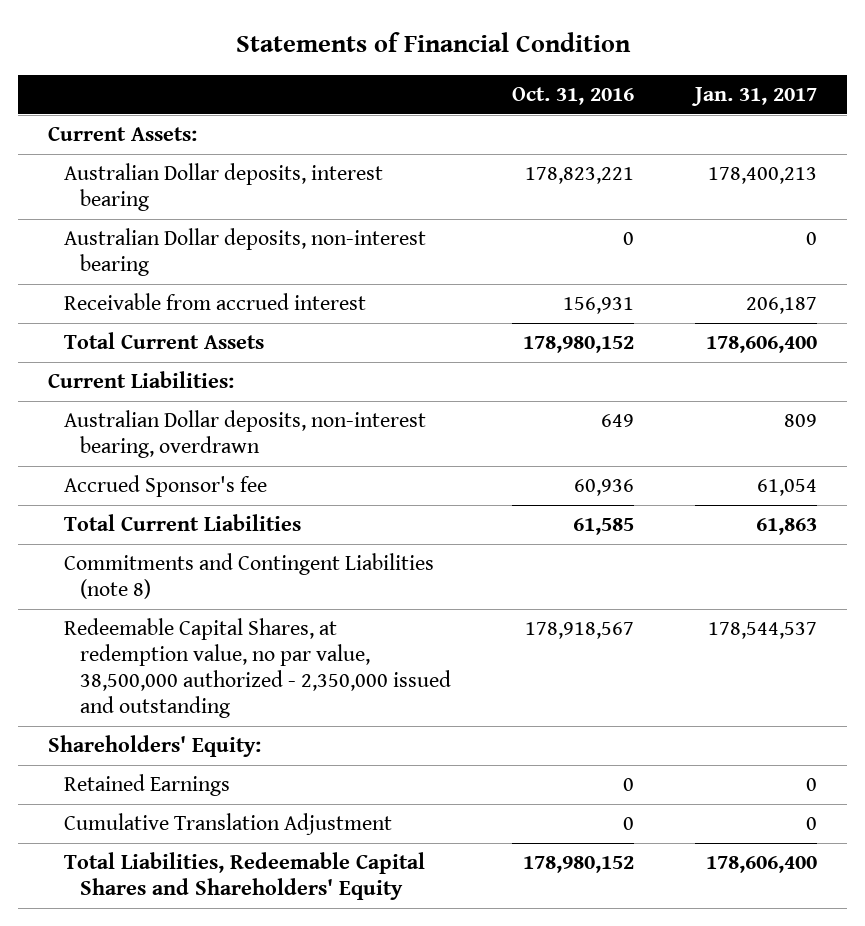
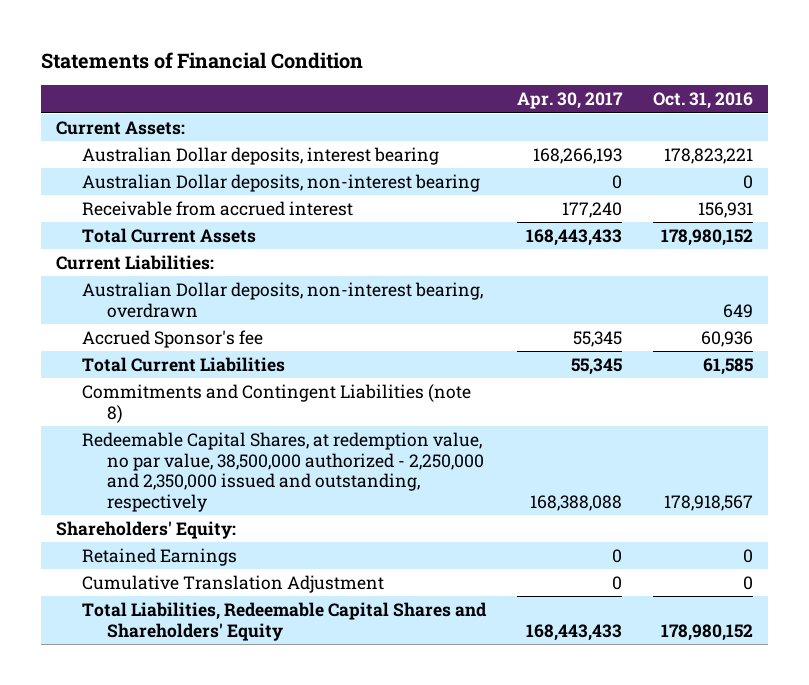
[690,87,817,107] Jan. 31, 2017 -> none
none -> [516,92,623,110] Apr. 30, 2017
[64,618,452,718] Redeemable Capital Shares, at redemption value, no par value, 38,500,000 authorized - 2,350,000 issued and outstanding -> [81,431,485,512] Redeemable Capital Shares, at redemption value, no par value, 38,500,000 authorized - 2,250,000 and 2,350,000 issued and outstanding, respectively

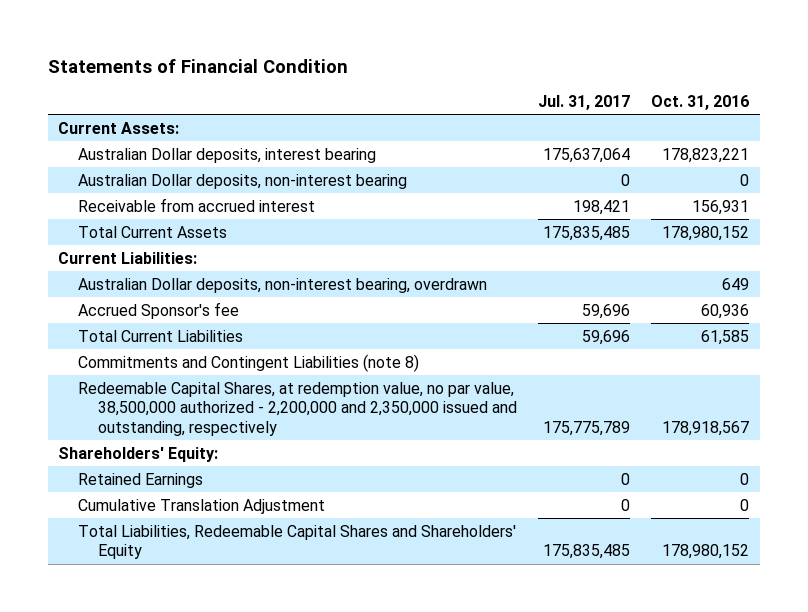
[516,92,623,110] Apr. 30, 2017 -> none
none -> [538,95,631,111] Jul. 31, 2017
[81,431,485,512] Redeemable Capital Shares, at redemption value, no par value, 38,500,000 authorized - 2,250,000 and 2,350,000 issued and outstanding, respectively -> [78,381,518,437] Redeemable Capital Shares, at redemption value, no par value, 38,500,000 authorized - 2,200,000 and 2,350,000 issued and outstanding, respectively

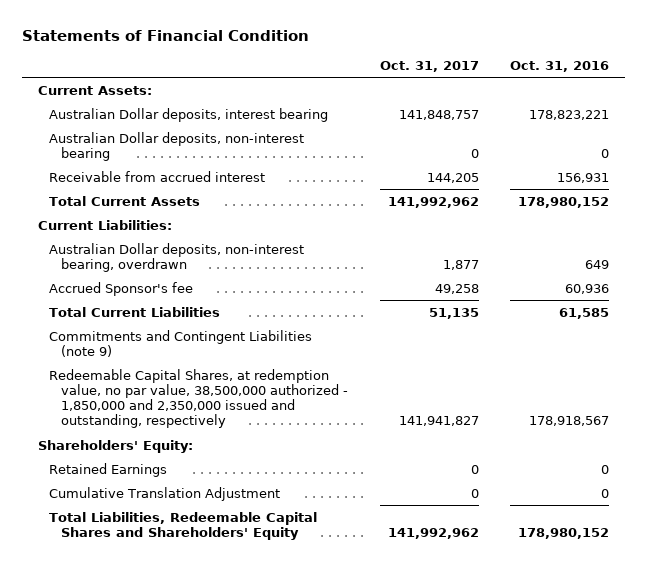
[538,95,631,111] Jul. 31, 2017 -> none
none -> [379,60,479,72] Oct. 31, 2017
[78,353,420,372] Commitments and Contingent Liabilities (note 8) -> [49,329,313,357] Commitments and Contingent Liabilities (note 9)
[78,381,518,437] Redeemable Capital Shares, at redemption value, no par value, 38,500,000 authorized - 2,200,000 and 2,350,000 issued and outstanding, respectively -> [49,368,348,429] Redeemable Capital Shares, at redemption value, no par value, 38,500,000 authorized - 1,850,000 and 2,350,000 issued and outstanding, respectively

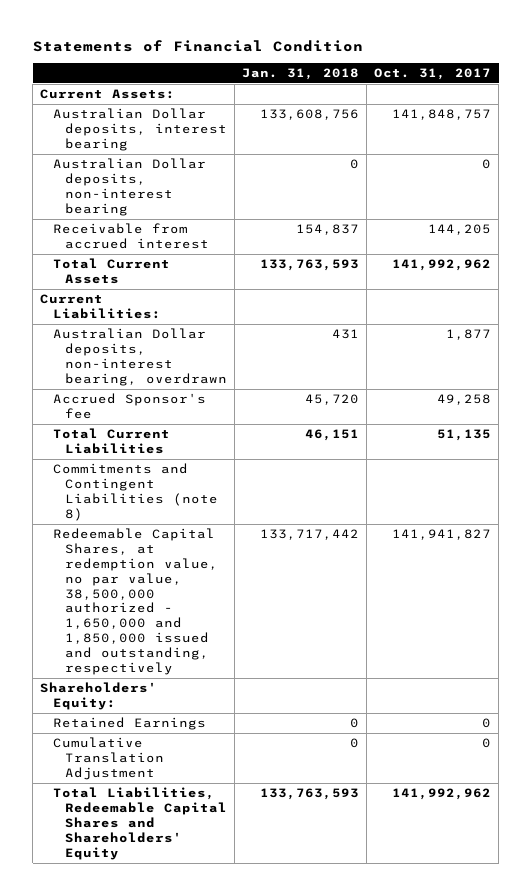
[510,60,610,72] Oct. 31, 2016 -> none
none -> [241,67,359,80] Jan. 31, 2018
[49,329,313,357] Commitments and Contingent Liabilities (note 9) -> [52,463,218,521] Commitments and Contingent Liabilities (note 8)
[49,368,348,429] Redeemable Capital Shares, at redemption value, no par value, 38,500,000 authorized - 1,850,000 and 2,350,000 issued and outstanding, respectively -> [52,528,218,675] Redeemable Capital Shares, at redemption value, no par value, 38,500,000 authorized - 1,650,000 and 1,850,000 issued and outstanding, respectively

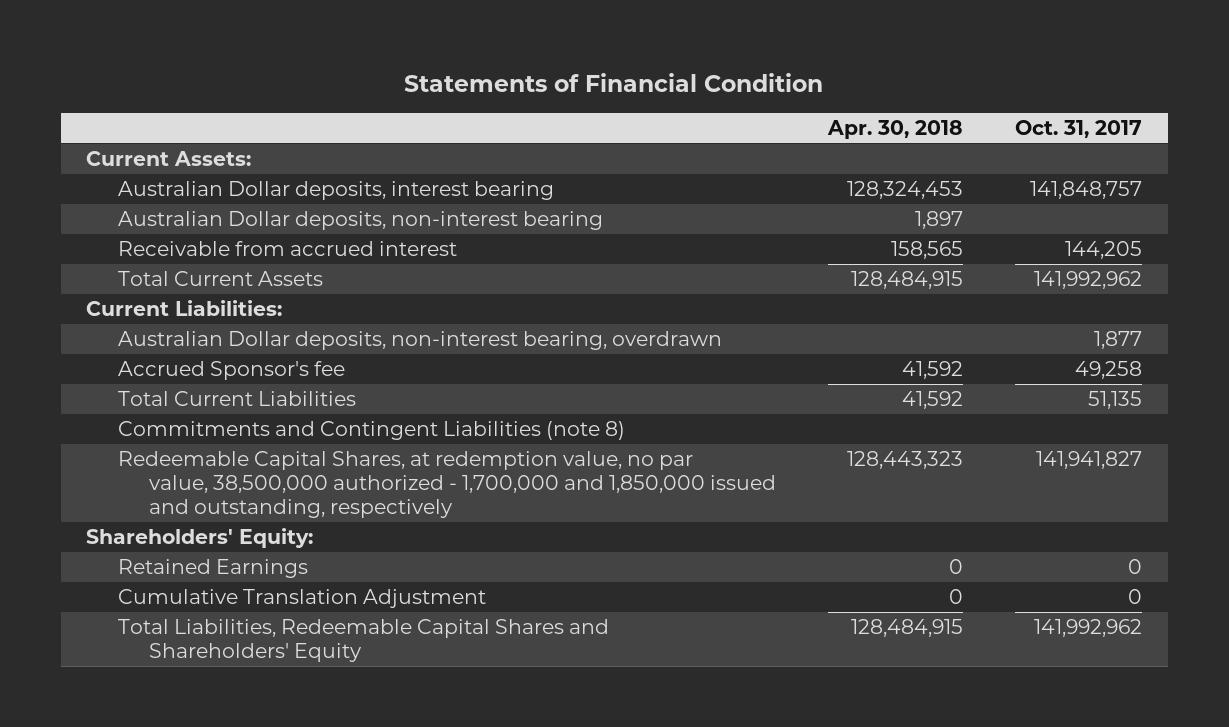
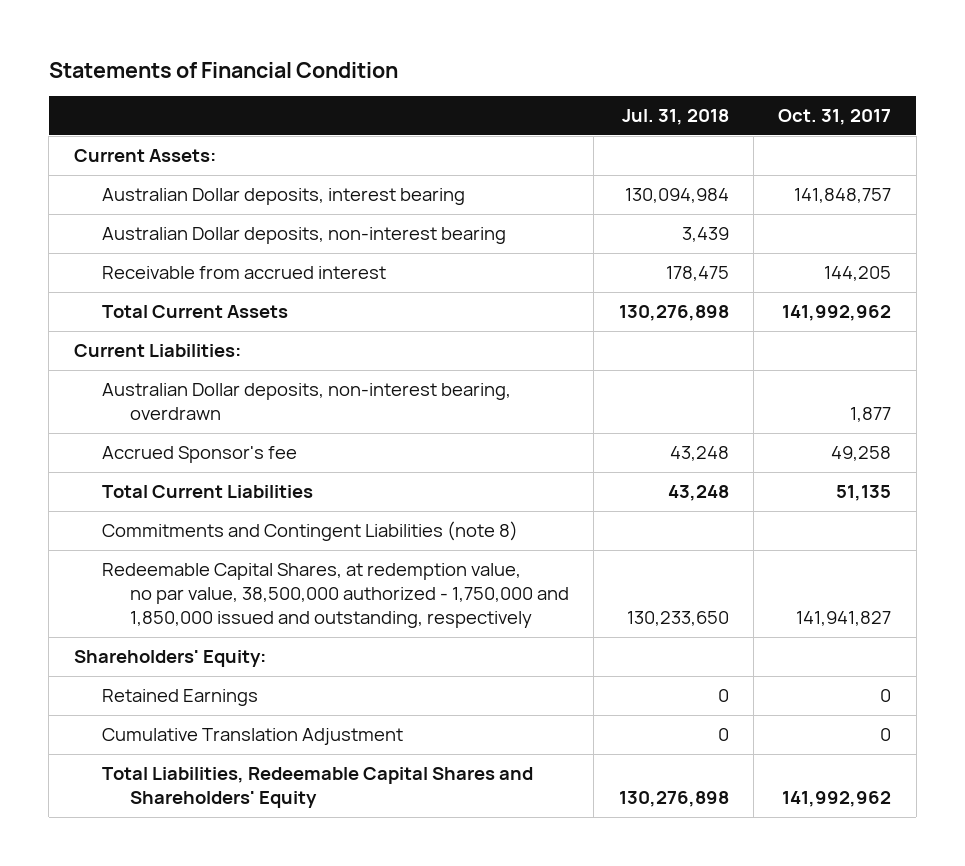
[827,119,964,139] Apr. 30, 2018 -> none
none -> [621,109,729,126] Jul. 31, 2018
[117,450,777,518] Redeemable Capital Shares, at redemption value, no par value, 38,500,000 authorized - 1,700,000 and 1,850,000 issued and outstanding, respectively -> [101,563,570,629] Redeemable Capital Shares, at redemption value, no par value, 38,500,000 authorized - 1,750,000 and 1,850,000 issued and outstanding, respectively

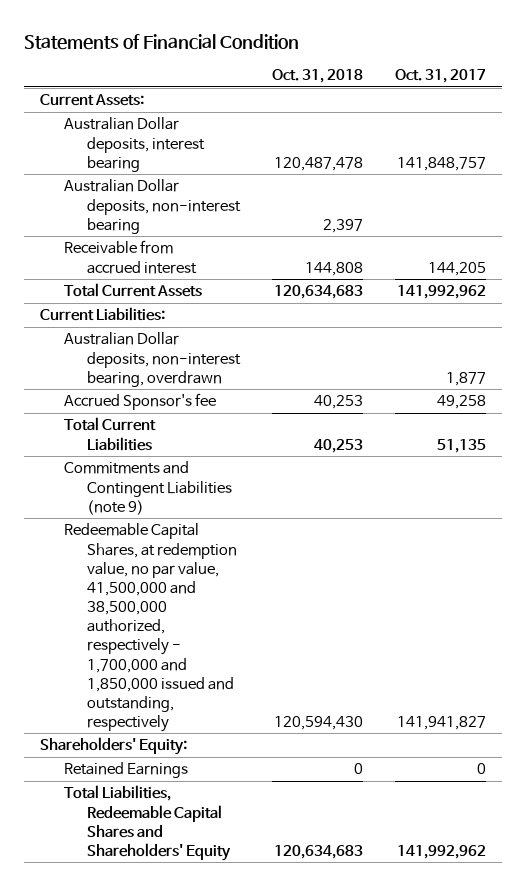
[621,109,729,126] Jul. 31, 2018 -> none
none -> [272,69,364,84] Oct. 31, 2018
[101,521,518,542] Commitments and Contingent Liabilities (note 8) -> [63,461,233,515] Commitments and Contingent Liabilities (note 9)
[101,563,570,629] Redeemable Capital Shares, at redemption value, no par value, 38,500,000 authorized - 1,750,000 and 1,850,000 issued and outstanding, respectively -> [63,523,238,733] Redeemable Capital Shares, at redemption value, no par value, 41,500,000 and 38,500,000 authorized, respectively - 1,700,000 and 1,850,000 issued and outstanding, respectively
[101,728,403,746] Cumulative Translation Adjustment -> none

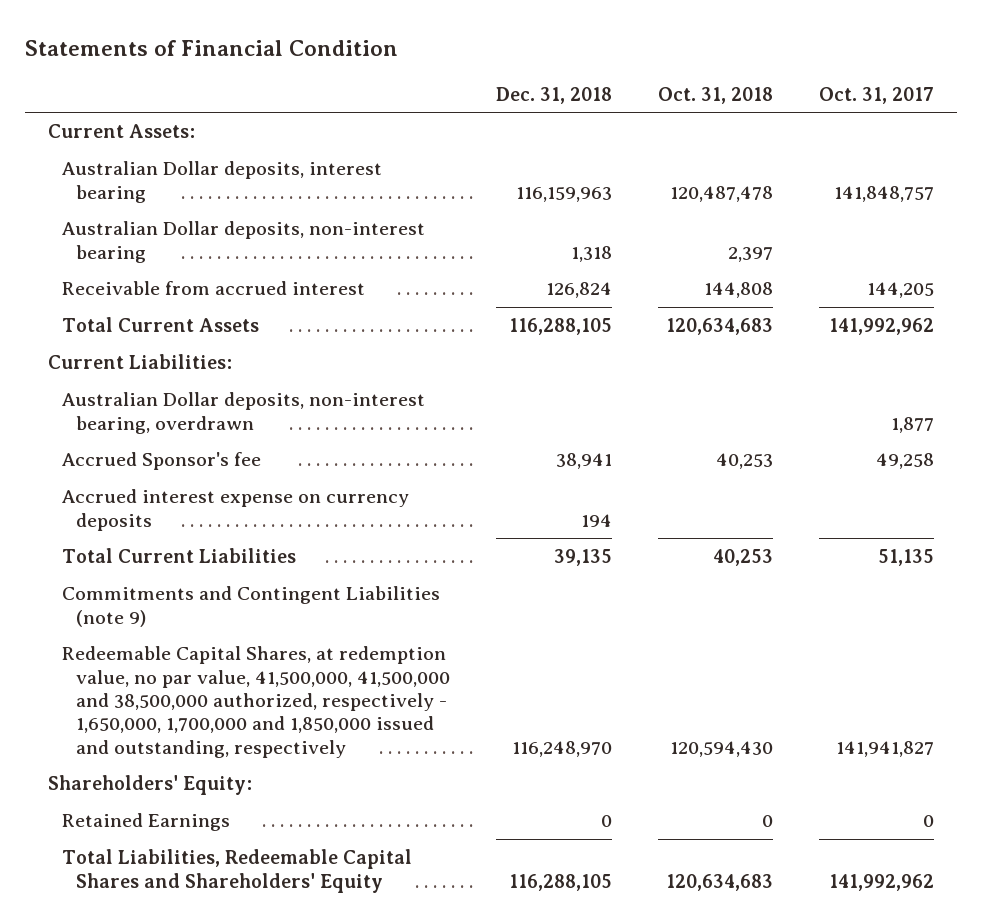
none -> [495,86,612,104] Dec. 31, 2018
none -> [62,489,410,531] Accrued interest expense on currency deposits
[63,523,238,733] Redeemable Capital Shares, at redemption value, no par value, 41,500,000 and 38,500,000 authorized, respectively - 1,700,000 and 1,850,000 issued and outstanding, respectively -> [62,646,450,758] Redeemable Capital Shares, at redemption value, no par value, 41,500,000, 41,500,000 and 38,500,000 authorized, respectively - 1,650,000, 1,700,000 and 1,850,000 issued and outstanding, respectively

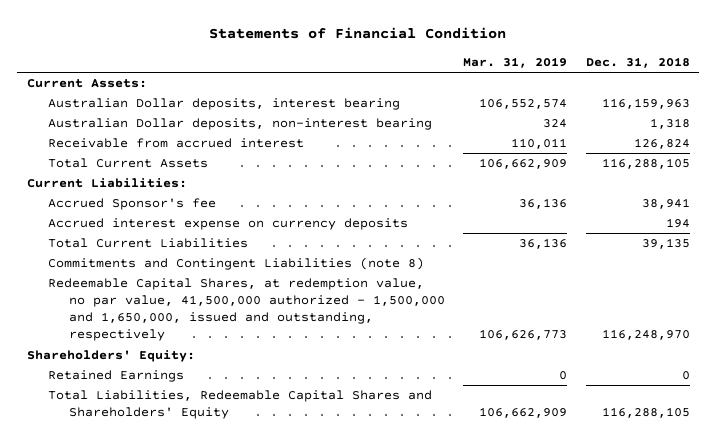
[657,86,773,104] Oct. 31, 2018 -> none
[818,86,934,104] Oct. 31, 2017 -> none
none -> [463,57,568,69] Mar. 31, 2019
[62,392,426,434] Australian Dollar deposits, non-interest bearing, overdrawn -> none
[62,586,441,627] Commitments and Contingent Liabilities (note 9) -> [47,257,424,271] Commitments and Contingent Liabilities (note 8)
[62,646,450,758] Redeemable Capital Shares, at redemption value, no par value, 41,500,000, 41,500,000 and 38,500,000 authorized, respectively - 1,650,000, 1,700,000 and 1,850,000 issued and outstanding, respectively -> [47,278,445,342] Redeemable Capital Shares, at redemption value, no par value, 41,500,000 authorized - 1,500,000 and 1,650,000, issued and outstanding, respectively

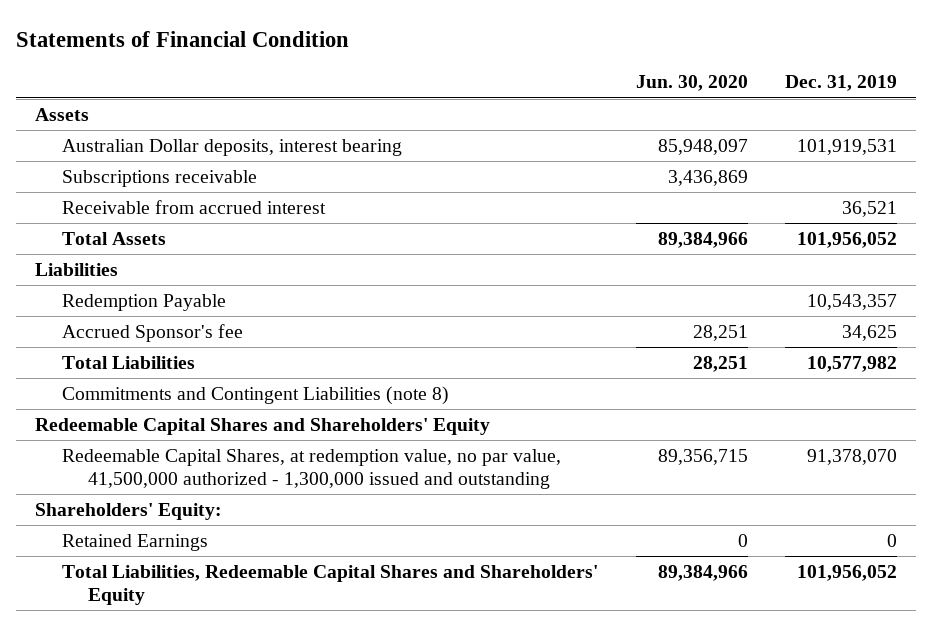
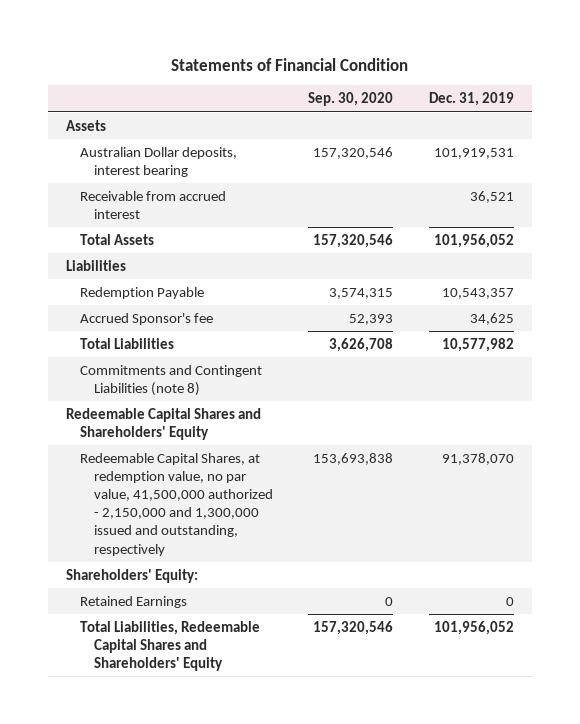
[635,75,748,92] Jun. 30, 2020 -> none
none -> [308,92,394,107] Sep. 30, 2020
[61,170,257,188] Subscriptions receivable -> none
[61,449,561,489] Redeemable Capital Shares, at redemption value, no par value, 41,500,000 authorized - 1,300,000 issued and outstanding -> [79,452,273,556] Redeemable Capital Shares, at redemption value, no par value, 41,500,000 authorized - 2,150,000 and 1,300,000 issued and outstanding, respectively

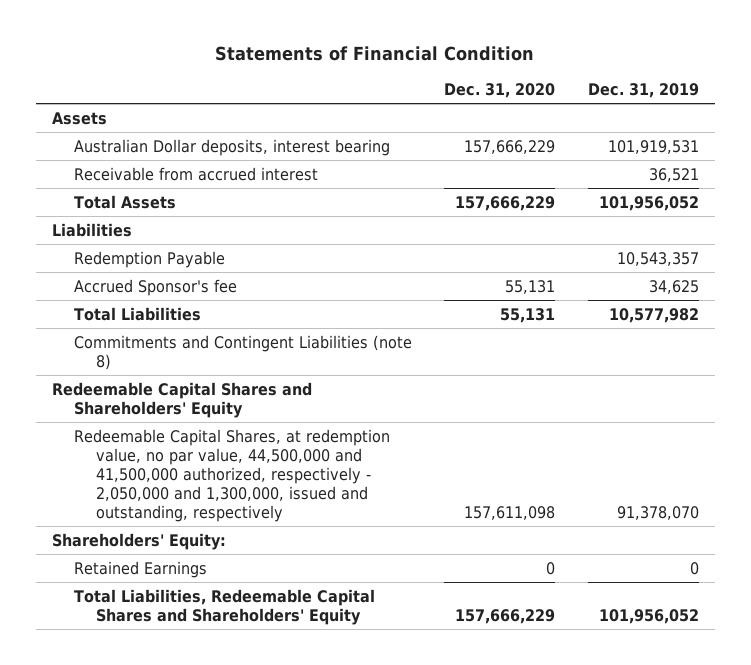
[308,92,394,107] Sep. 30, 2020 -> none
none -> [444,83,556,99] Dec. 31, 2020
[79,452,273,556] Redeemable Capital Shares, at redemption value, no par value, 41,500,000 authorized - 2,150,000 and 1,300,000 issued and outstanding, respectively -> [74,428,391,523] Redeemable Capital Shares, at redemption value, no par value, 44,500,000 and 41,500,000 authorized, respectively - 2,050,000 and 1,300,000, issued and outstanding, respectively

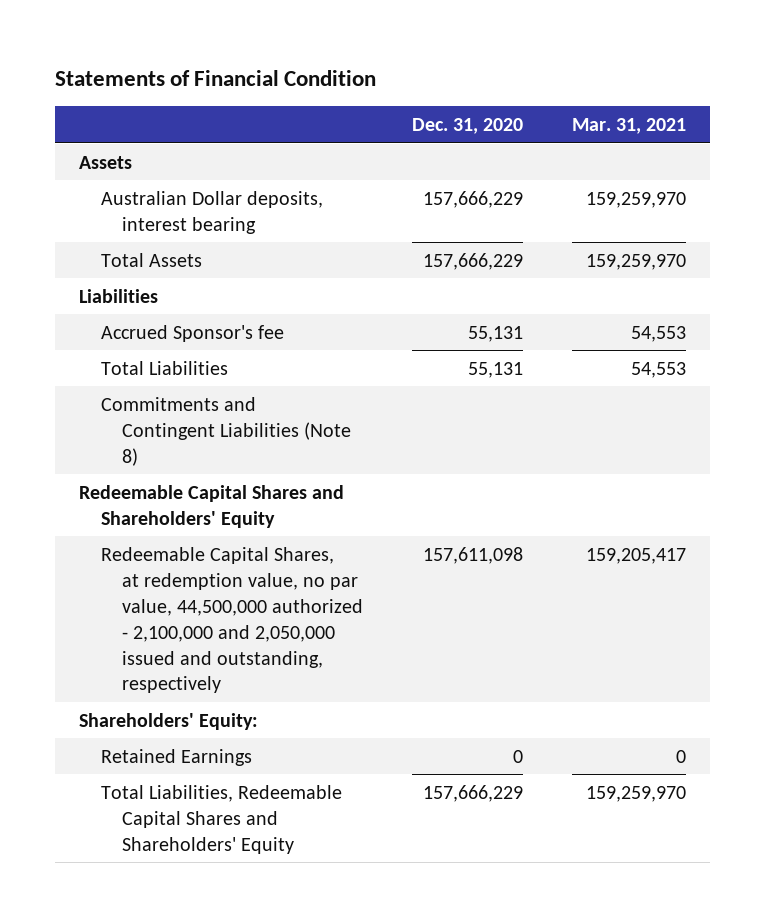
[587,83,699,99] Dec. 31, 2019 -> none
none -> [571,118,686,135] Mar. 31, 2021
[74,166,319,181] Receivable from accrued interest -> none
[74,250,226,268] Redemption Payable -> none
[74,334,413,370] Commitments and Contingent Liabilities (note 8) -> [100,396,351,466] Commitments and Contingent Liabilities (Note 8)
[74,428,391,523] Redeemable Capital Shares, at redemption value, no par value, 44,500,000 and 41,500,000 authorized, respectively - 2,050,000 and 1,300,000, issued and outstanding, respectively -> [100,546,363,694] Redeemable Capital Shares, at redemption value, no par value, 44,500,000 authorized - 2,100,000 and 2,050,000 issued and outstanding, respectively

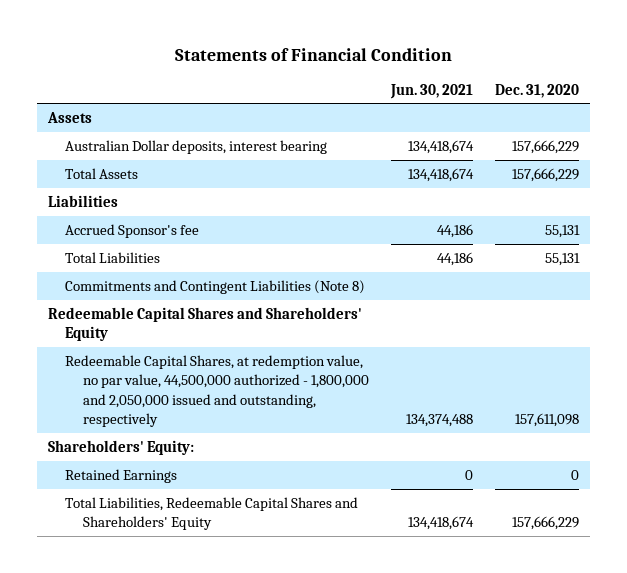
[571,118,686,135] Mar. 31, 2021 -> none
none -> [389,83,473,99] Jun. 30, 2021
[100,546,363,694] Redeemable Capital Shares, at redemption value, no par value, 44,500,000 authorized - 2,100,000 and 2,050,000 issued and outstanding, respectively -> [65,355,369,427] Redeemable Capital Shares, at redemption value, no par value, 44,500,000 authorized - 1,800,000 and 2,050,000 issued and outstanding, respectively

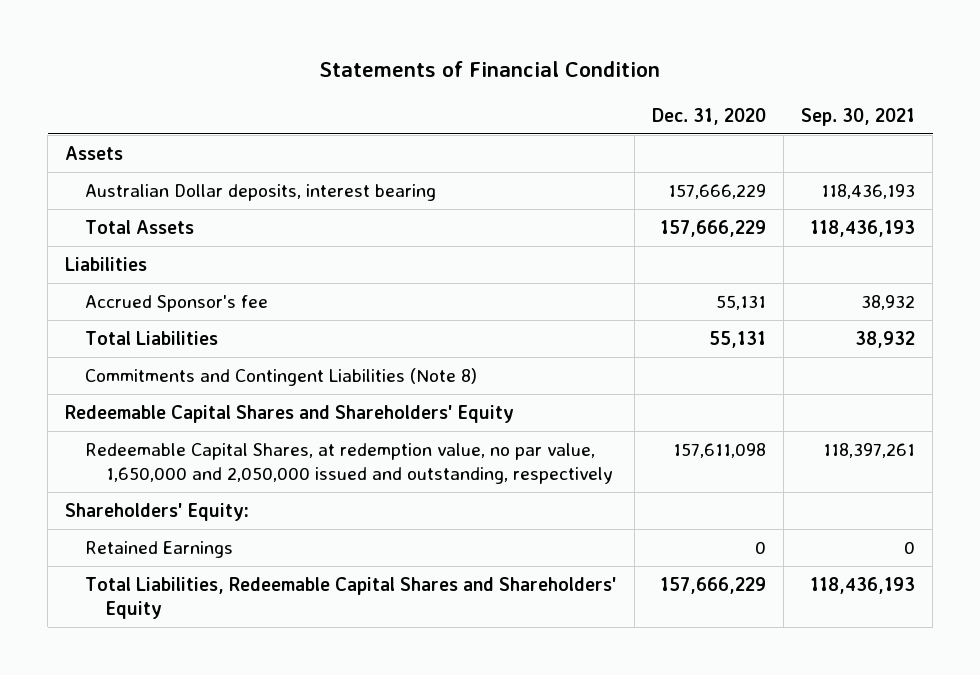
[389,83,473,99] Jun. 30, 2021 -> none
none -> [801,107,916,126] Sep. 30, 2021
[65,355,369,427] Redeemable Capital Shares, at redemption value, no par value, 44,500,000 authorized - 1,800,000 and 2,050,000 issued and outstanding, respectively -> [85,443,613,484] Redeemable Capital Shares, at redemption value, no par value, 1,650,000 and 2,050,000 issued and outstanding, respectively

